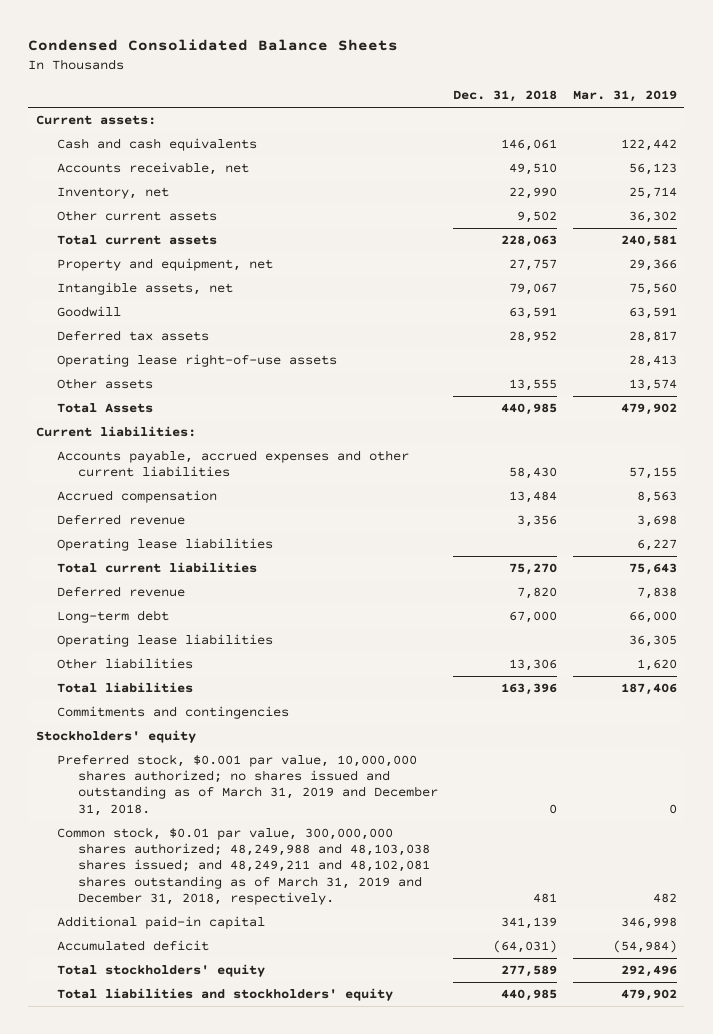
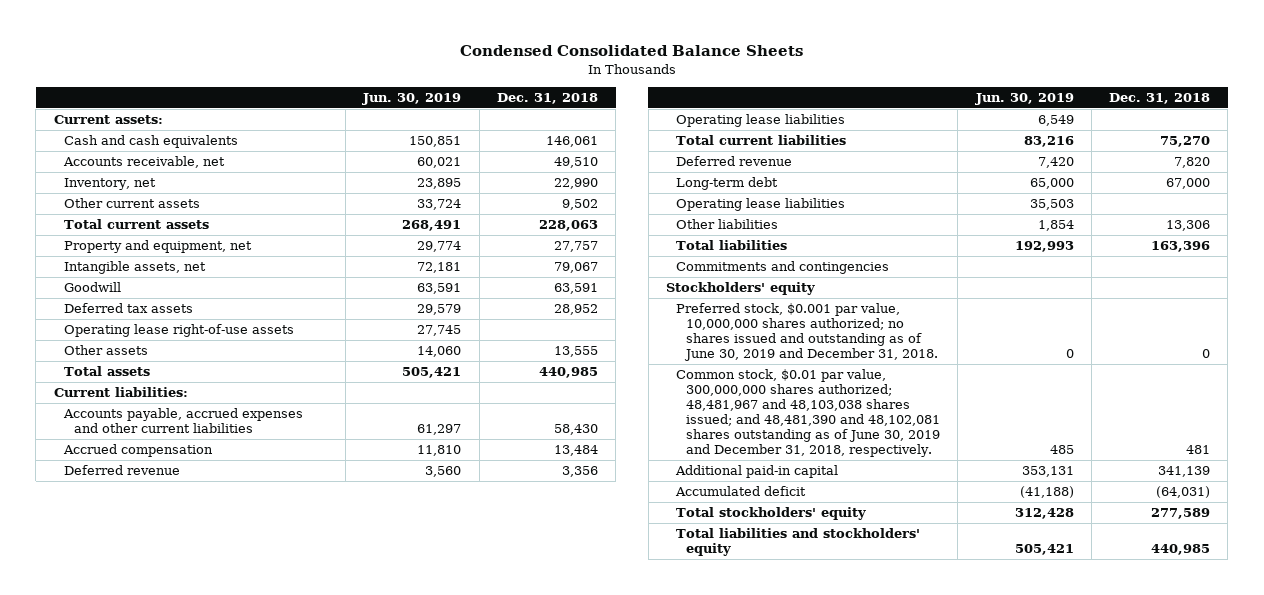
[572,90,677,103] Mar. 31, 2019 -> none
none -> [362,92,462,105] Jun. 30, 2019
[57,403,154,414] Total Assets -> [63,366,150,377] Total assets
[57,754,439,816] Preferred stock, $0.001 par value, 10,000,000 shares authorized; no shares issued and outstanding as of March 31, 2019 and December 31, 2018. -> [675,303,939,362] Preferred stock, $0.001 par value, 10,000,000 shares authorized; no shares issued and outstanding as of June 30, 2019 and December 31, 2018.
[57,827,431,905] Common stock, $0.01 par value, 300,000,000 shares authorized; 48,249,988 and 48,103,038 shares issued; and 48,249,211 and 48,102,081 shares outstanding as of March 31, 2019 and December 31, 2018, respectively. -> [675,369,941,458] Common stock, $0.01 par value, 300,000,000 shares authorized; 48,481,967 and 48,103,038 shares issued; and 48,481,390 and 48,102,081 shares outstanding as of June 30, 2019 and December 31, 2018, respectively.

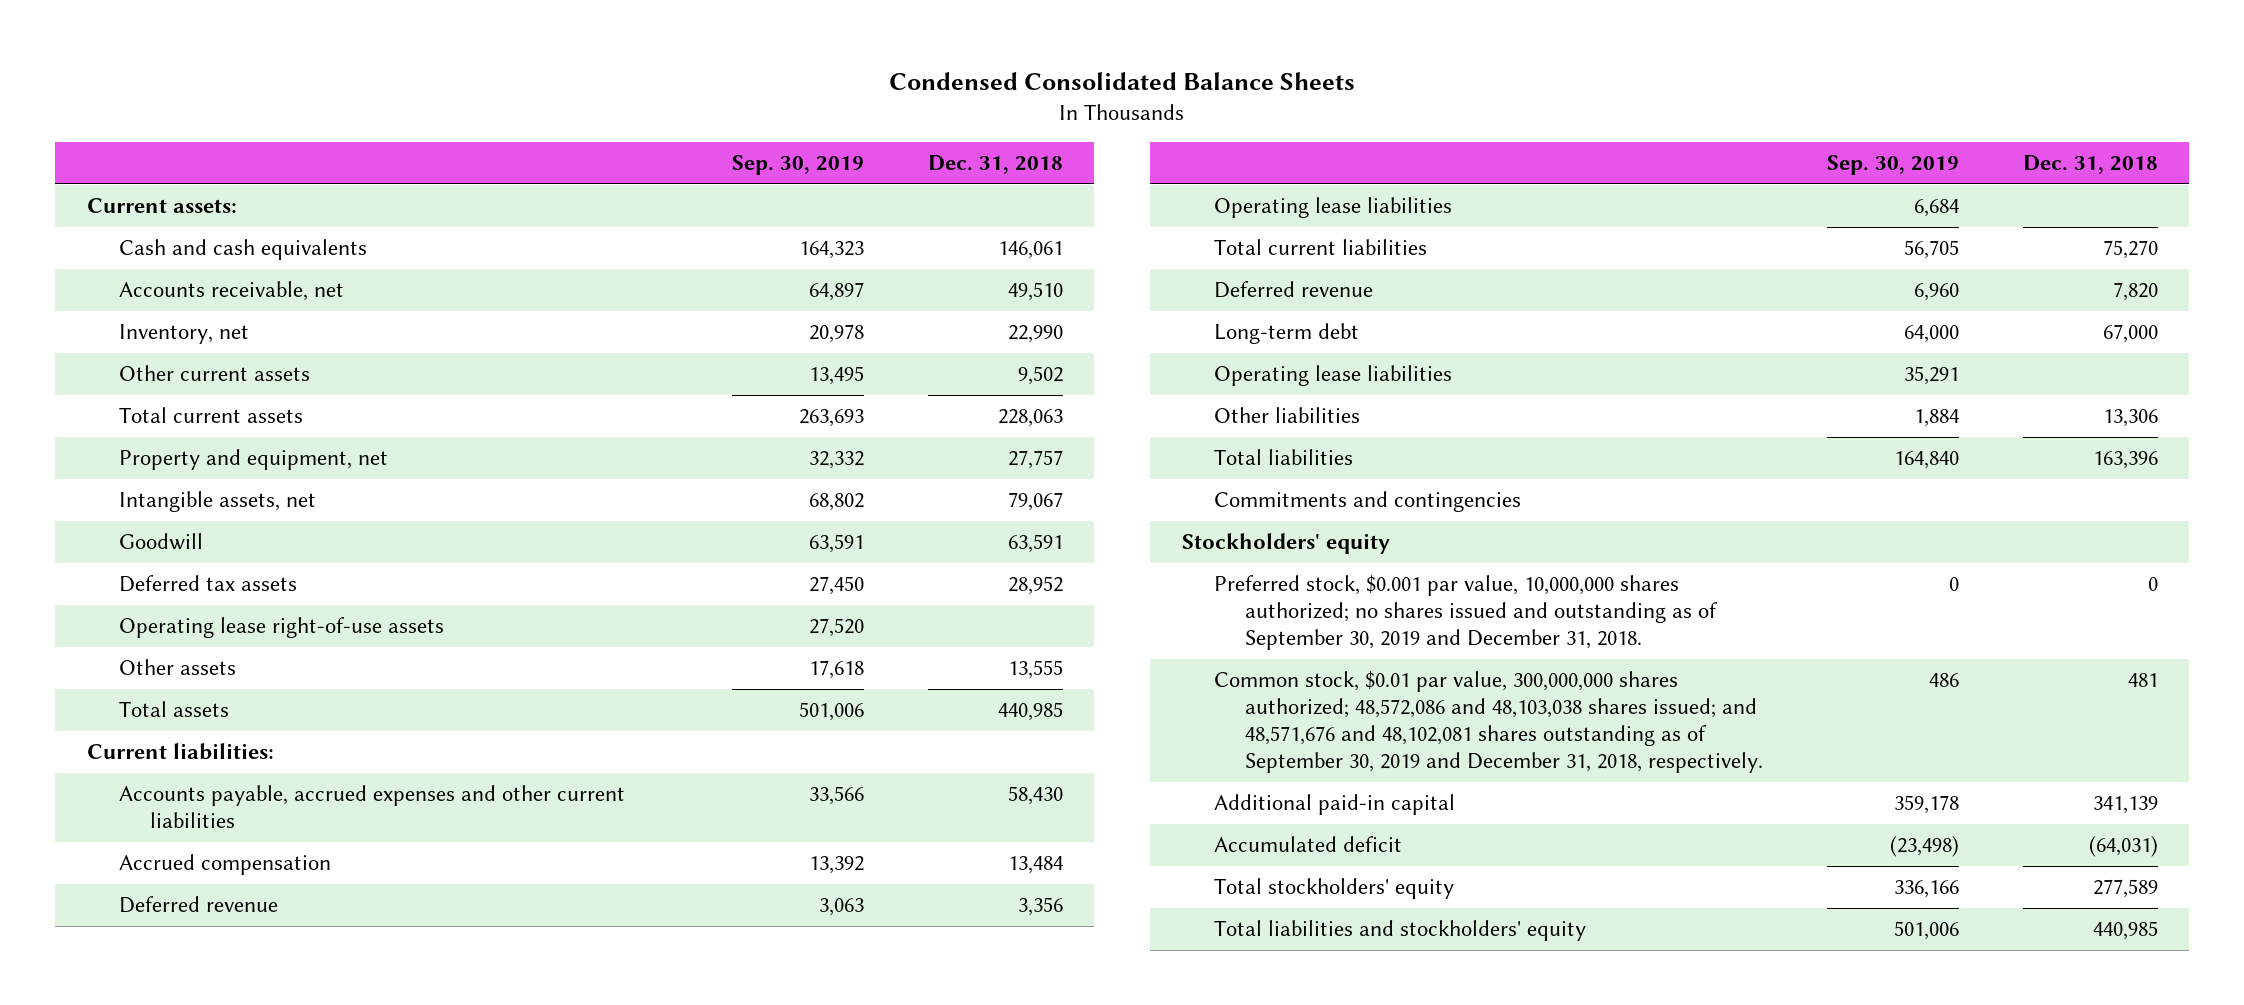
[362,92,462,105] Jun. 30, 2019 -> none
none -> [731,155,864,176] Sep. 30, 2019
[675,303,939,362] Preferred stock, $0.001 par value, 10,000,000 shares authorized; no shares issued and outstanding as of June 30, 2019 and December 31, 2018. -> [1213,575,1719,651] Preferred stock, $0.001 par value, 10,000,000 shares authorized; no shares issued and outstanding as of September 30, 2019 and December 31, 2018.
[675,369,941,458] Common stock, $0.01 par value, 300,000,000 shares authorized; 48,481,967 and 48,103,038 shares issued; and 48,481,390 and 48,102,081 shares outstanding as of June 30, 2019 and December 31, 2018, respectively. -> [1213,671,1764,774] Common stock, $0.01 par value, 300,000,000 shares authorized; 48,572,086 and 48,103,038 shares issued; and 48,571,676 and 48,102,081 shares outstanding as of September 30, 2019 and December 31, 2018, respectively.

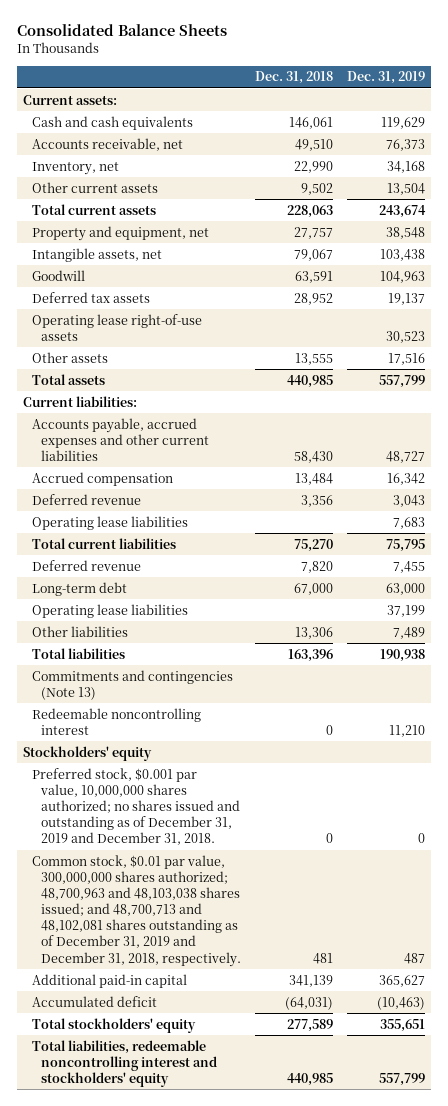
[889,71,1356,90] Condensed Consolidated Balance Sheets -> [16,24,227,37] Consolidated Balance Sheets
[731,155,864,176] Sep. 30, 2019 -> none
none -> [346,71,425,85] Dec. 31, 2019
[1213,491,1521,513] Commitments and contingencies -> [32,669,234,700] Commitments and contingencies (Note 13)
none -> [32,707,202,735] Redeemable noncontrolling interest
[1213,575,1719,651] Preferred stock, $0.001 par value, 10,000,000 shares authorized; no shares issued and outstanding as of September 30, 2019 and December 31, 2018. -> [32,767,241,846] Preferred stock, $0.001 par value, 10,000,000 shares authorized; no shares issued and outstanding as of December 31, 2019 and December 31, 2018.
[1213,671,1764,774] Common stock, $0.01 par value, 300,000,000 shares authorized; 48,572,086 and 48,103,038 shares issued; and 48,571,676 and 48,102,081 shares outstanding as of September 30, 2019 and December 31, 2018, respectively. -> [32,854,242,967] Common stock, $0.01 par value, 300,000,000 shares authorized; 48,700,963 and 48,103,038 shares issued; and 48,700,713 and 48,102,081 shares outstanding as of December 31, 2019 and December 31, 2018, respectively.
[1213,920,1586,942] Total liabilities and stockholders' equity -> [32,1039,218,1087] Total liabilities, redeemable noncontrolling interest and stockholders' equity

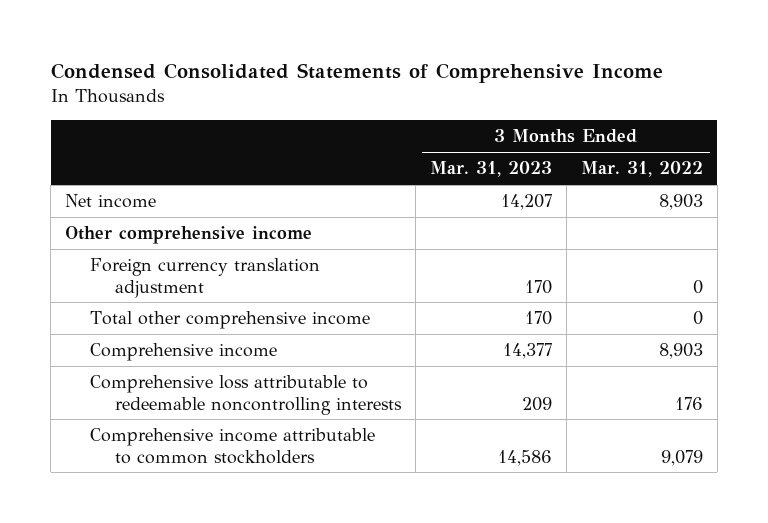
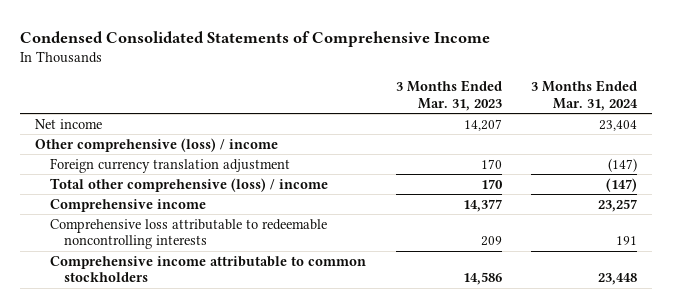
[580,161,703,178] Mar. 31, 2022 -> none
none -> [531,80,639,111] 3 Months Ended Mar. 31, 2024
[65,226,313,245] Other comprehensive income -> [35,137,279,152] Other comprehensive (loss) / income
[89,311,370,330] Total other comprehensive income -> [49,177,328,192] Total other comprehensive (loss) / income

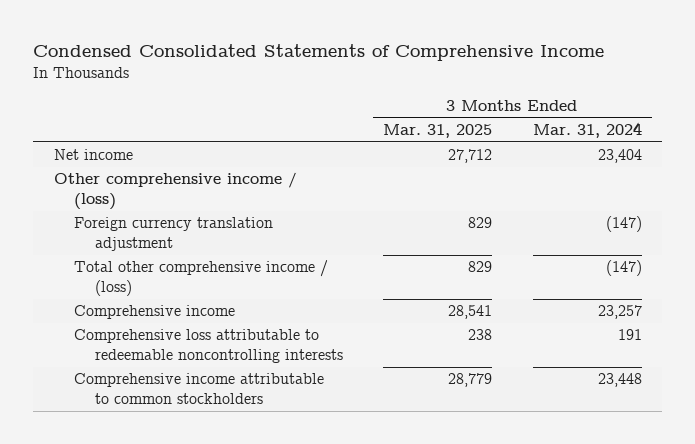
[395,80,502,111] 3 Months Ended Mar. 31, 2023 -> none
none -> [383,123,493,138] Mar. 31, 2025
[35,137,279,152] Other comprehensive (loss) / income -> [53,172,297,211] Other comprehensive income / (loss)
[49,177,328,192] Total other comprehensive (loss) / income -> [74,260,329,297] Total other comprehensive income / (loss)

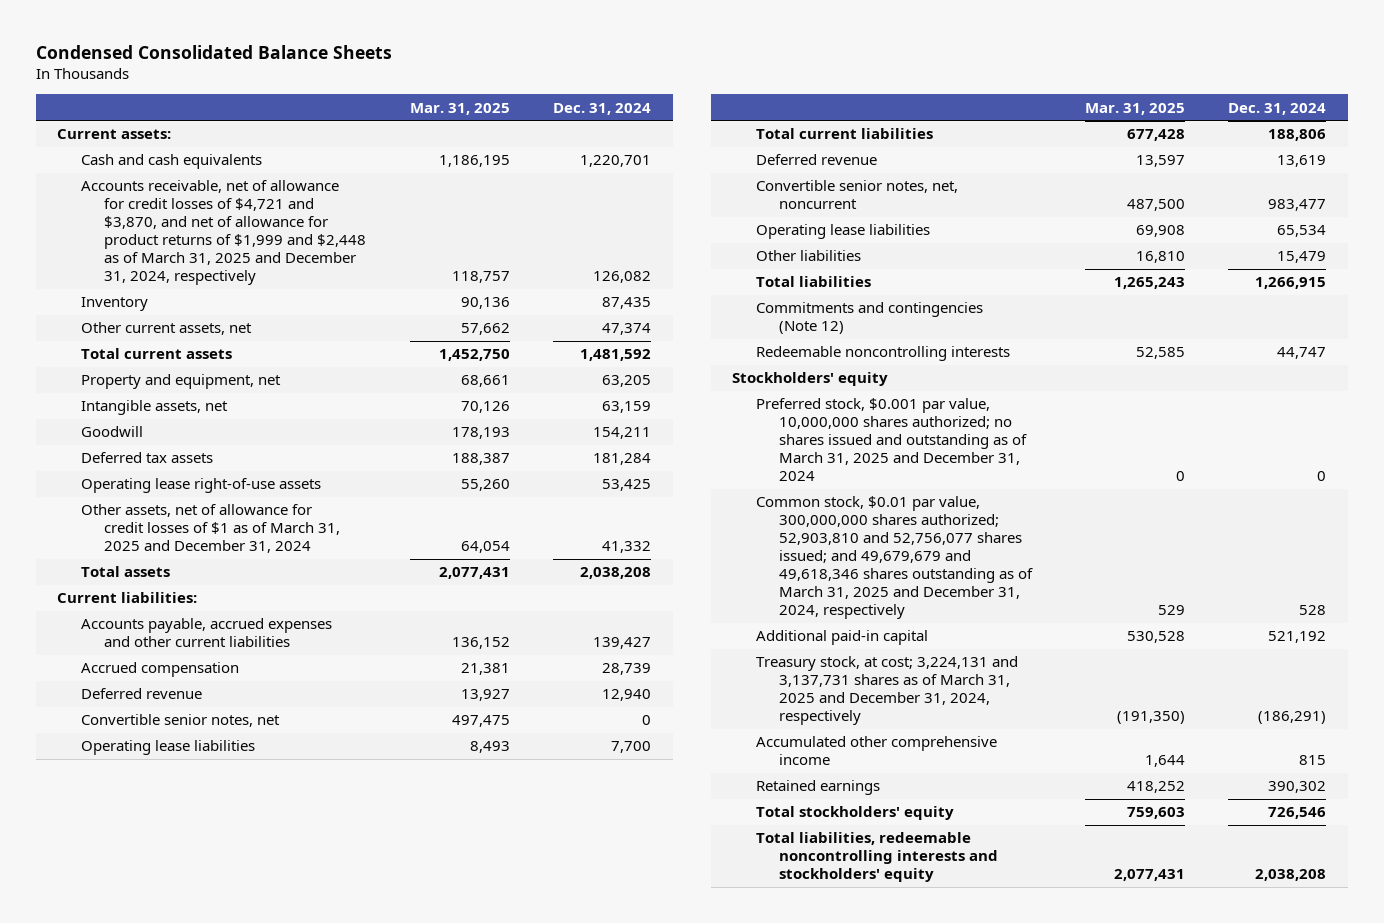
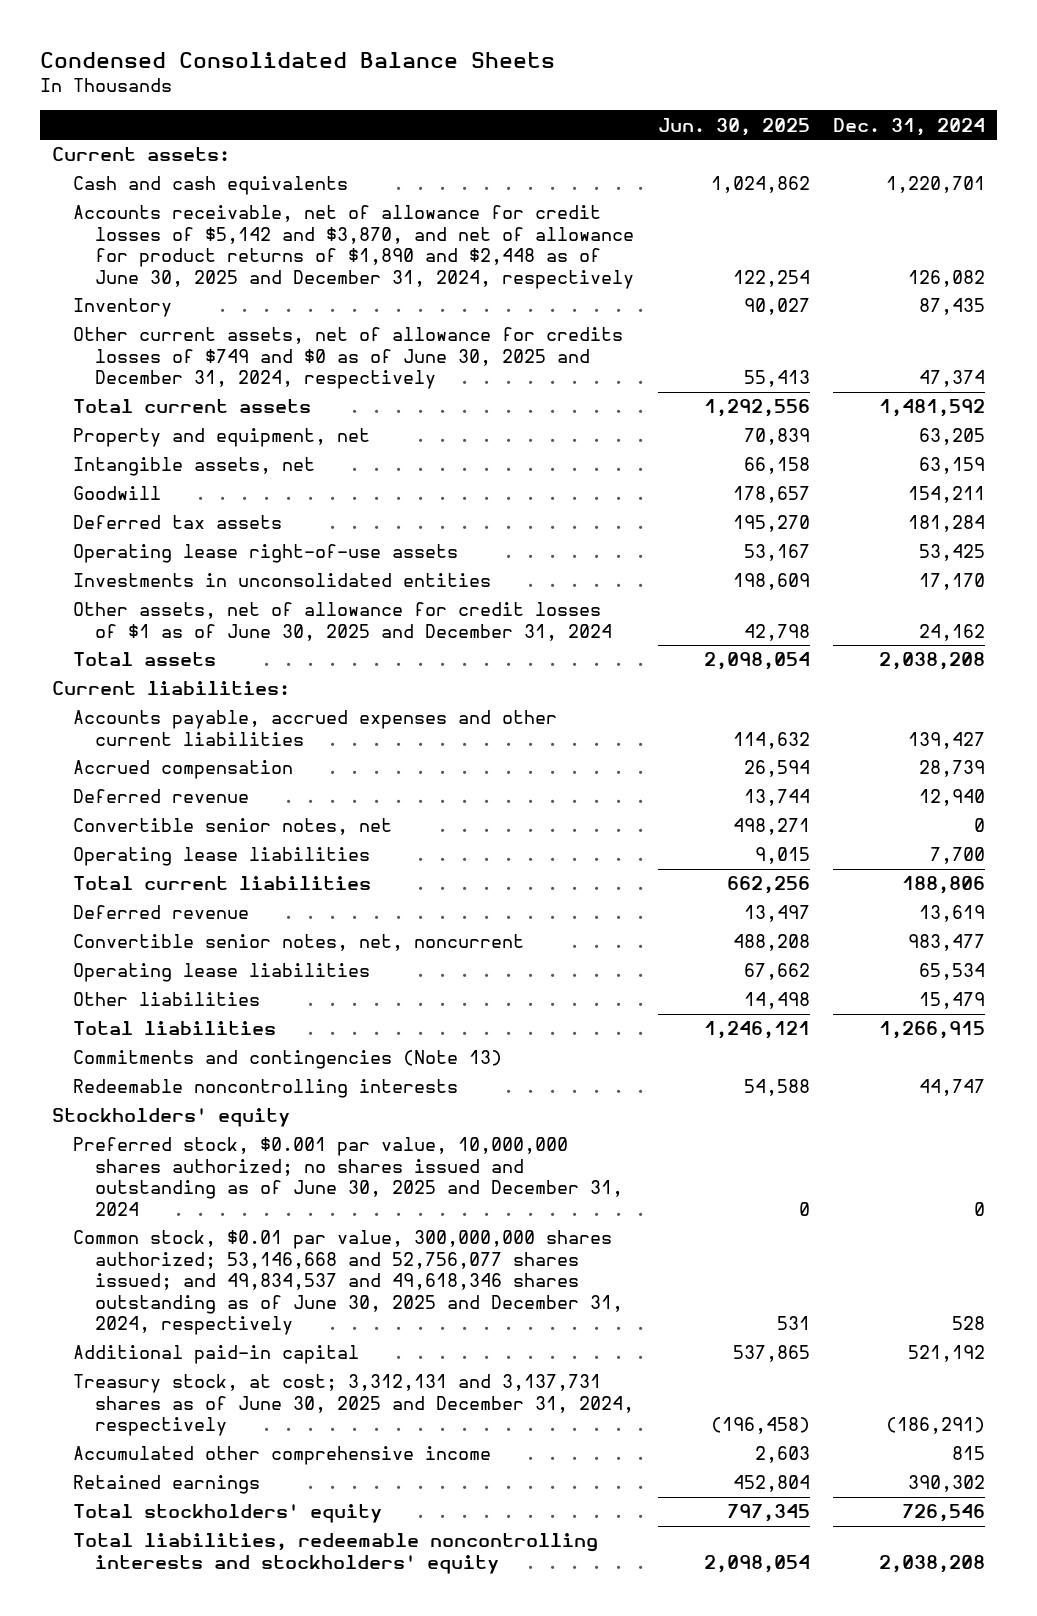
[409,102,510,115] Mar. 31, 2025 -> none
none -> [657,117,810,136] Jun. 30, 2025
[80,180,367,286] Accounts receivable, net of allowance for credit losses of $4,721 and $3,870, and net of allowance for product returns of $1,999 and $2,448 as of March 31, 2025 and December 31, 2024, respectively -> [73,205,635,289] Accounts receivable, net of allowance for credit losses of $5,142 and $3,870, and net of allowance for product returns of $1,890 and $2,448 as of June 30, 2025 and December 31, 2024, respectively
[80,322,252,336] Other current assets, net -> [73,327,624,390] Other current assets, net of allowance for credits losses of $749 and $0 as of June 30, 2025 and December 31, 2024, respectively
none -> [73,573,492,588] Investments in unconsolidated entities
[80,504,341,554] Other assets, net of allowance for credit losses of $1 as of March 31, 2025 and December 31, 2024 -> [73,602,613,641] Other assets, net of allowance for credit losses of $1 as of June 30, 2025 and December 31, 2024
[602,541,652,554] 41,332 -> [919,623,986,641] 24,162
[755,302,983,335] Commitments and contingencies (Note 12) -> [73,1050,503,1070] Commitments and contingencies (Note 13)
[755,398,1028,482] Preferred stock, $0.001 par value, 10,000,000 shares authorized; no shares issued and outstanding as of March 31, 2025 and December 31, 2024 -> [73,1137,624,1216] Preferred stock, $0.001 par value, 10,000,000 shares authorized; no shares issued and outstanding as of June 30, 2025 and December 31, 2024
[755,496,1034,620] Common stock, $0.01 par value, 300,000,000 shares authorized; 52,903,810 and 52,756,077 shares issued; and 49,679,679 and 49,618,346 shares outstanding as of March 31, 2025 and December 31, 2024, respectively -> [73,1230,624,1336] Common stock, $0.01 par value, 300,000,000 shares authorized; 53,146,668 and 52,756,077 shares issued; and 49,834,537 and 49,618,346 shares outstanding as of June 30, 2025 and December 31, 2024, respectively
[755,656,1018,726] Treasury stock, at cost; 3,224,131 and 3,137,731 shares as of March 31, 2025 and December 31, 2024, respectively -> [73,1374,635,1437] Treasury stock, at cost; 3,312,131 and 3,137,731 shares as of June 30, 2025 and December 31, 2024, respectively

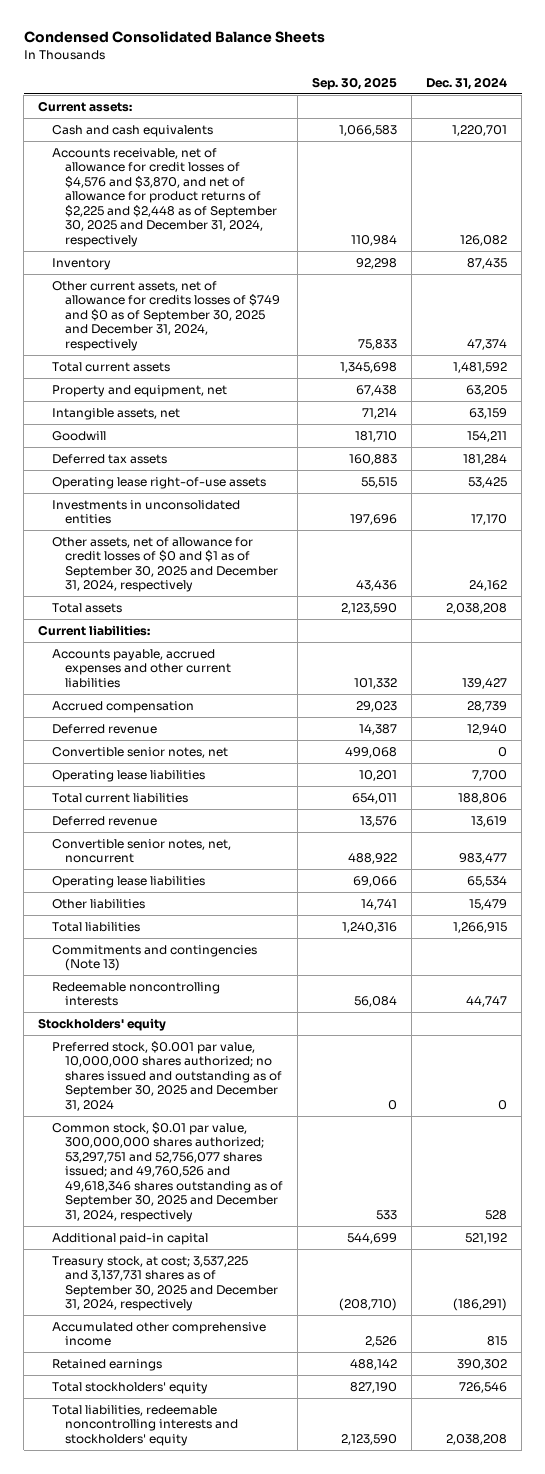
[657,117,810,136] Jun. 30, 2025 -> none
none -> [312,76,398,90] Sep. 30, 2025
[73,205,635,289] Accounts receivable, net of allowance for credit losses of $5,142 and $3,870, and net of allowance for product returns of $1,890 and $2,448 as of June 30, 2025 and December 31, 2024, respectively -> [51,147,277,247] Accounts receivable, net of allowance for credit losses of $4,576 and $3,870, and net of allowance for product returns of $2,225 and $2,448 as of September 30, 2025 and December 31, 2024, respectively
[73,327,624,390] Other current assets, net of allowance for credits losses of $749 and $0 as of June 30, 2025 and December 31, 2024, respectively -> [51,280,280,351] Other current assets, net of allowance for credits losses of $749 and $0 as of September 30, 2025 and December 31, 2024, respectively
[73,602,613,641] Other assets, net of allowance for credit losses of $1 as of June 30, 2025 and December 31, 2024 -> [51,536,278,593] Other assets, net of allowance for credit losses of $0 and $1 as of September 30, 2025 and December 31, 2024, respectively
[73,1137,624,1216] Preferred stock, $0.001 par value, 10,000,000 shares authorized; no shares issued and outstanding as of June 30, 2025 and December 31, 2024 -> [51,1040,282,1111] Preferred stock, $0.001 par value, 10,000,000 shares authorized; no shares issued and outstanding as of September 30, 2025 and December 31, 2024
[73,1230,624,1336] Common stock, $0.01 par value, 300,000,000 shares authorized; 53,146,668 and 52,756,077 shares issued; and 49,834,537 and 49,618,346 shares outstanding as of June 30, 2025 and December 31, 2024, respectively -> [51,1121,283,1222] Common stock, $0.01 par value, 300,000,000 shares authorized; 53,297,751 and 52,756,077 shares issued; and 49,760,526 and 49,618,346 shares outstanding as of September 30, 2025 and December 31, 2024, respectively
[73,1374,635,1437] Treasury stock, at cost; 3,312,131 and 3,137,731 shares as of June 30, 2025 and December 31, 2024, respectively -> [51,1255,278,1312] Treasury stock, at cost; 3,537,225 and 3,137,731 shares as of September 30, 2025 and December 31, 2024, respectively

